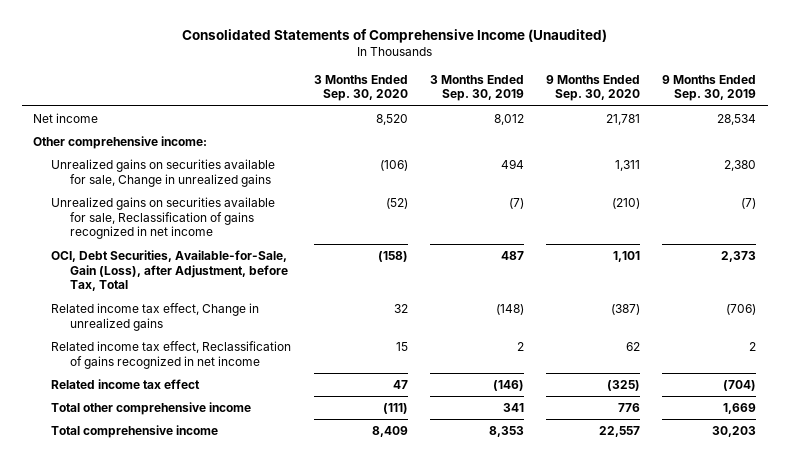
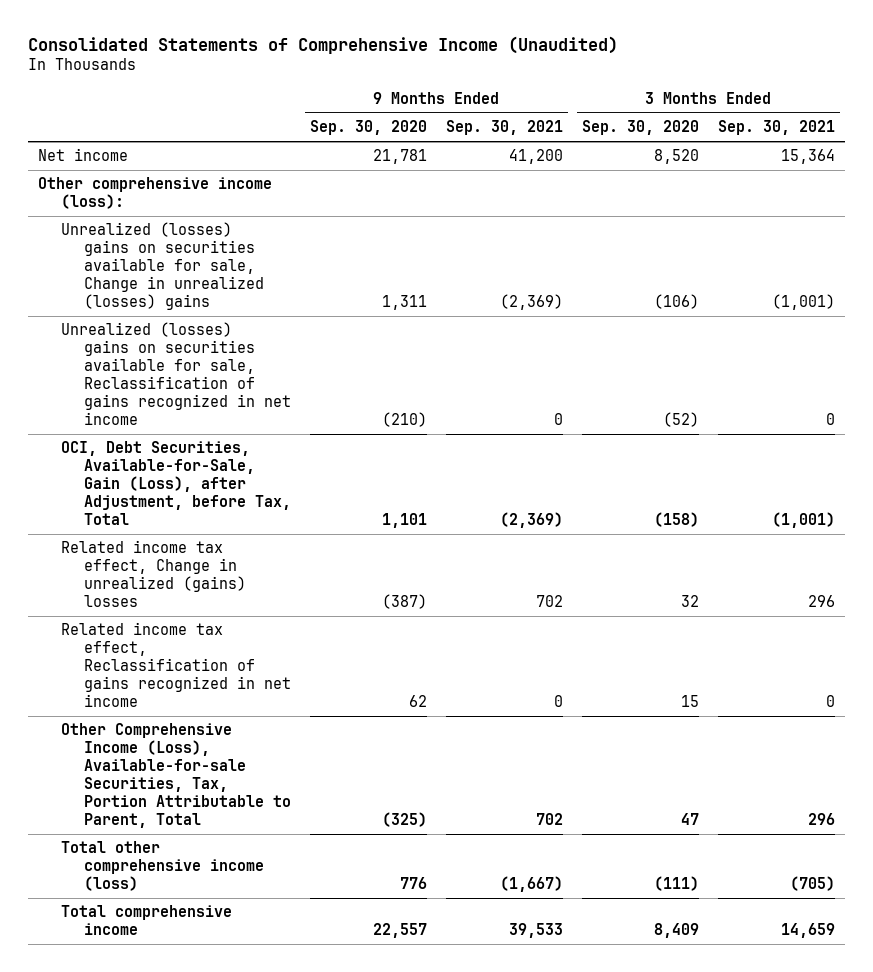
[429,74,524,102] 3 Months Ended Sep. 30, 2019 -> none
[662,74,757,102] 9 Months Ended Sep. 30, 2019 -> none
none -> [445,120,563,136] Sep. 30, 2021
none -> [718,120,836,136] Sep. 30, 2021
[32,135,207,149] Other comprehensive income: -> [37,177,272,210] Other comprehensive income (loss):
[51,158,276,187] Unrealized gains on securities available for sale, Change in unrealized gains -> [60,222,264,310] Unrealized (losses) gains on securities available for sale, Change in unrealized (losses) gains
[51,196,276,240] Unrealized gains on securities available for sale, Reclassification of gains recognized in net income -> [60,322,291,425] Unrealized (losses) gains on securities available for sale, Reclassification of gains recognized in net income
[51,302,260,331] Related income tax effect, Change in unrealized gains -> [60,540,246,608] Related income tax effect, Change in unrealized (gains) losses
[51,378,201,389] Related income tax effect -> [60,723,291,828] Other Comprehensive Income (Loss), Available-for-sale Securities, Tax, Portion Attributable to Parent, Total
[51,401,252,415] Total other comprehensive income -> [60,841,264,892] Total other comprehensive income (loss)

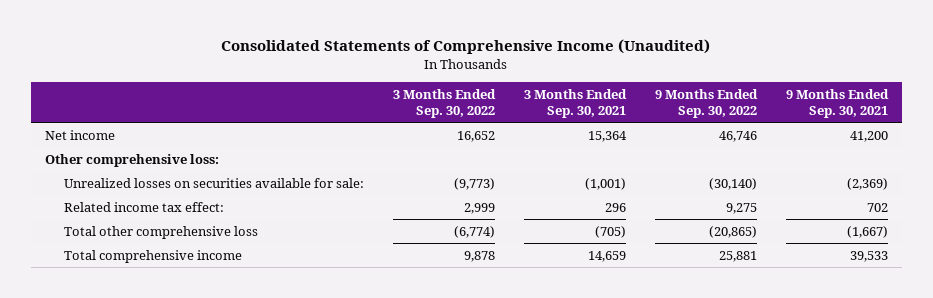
[309,120,427,136] Sep. 30, 2020 -> none
[581,120,699,136] Sep. 30, 2020 -> none
none -> [392,88,496,118] 3 Months Ended Sep. 30, 2022
none -> [654,88,758,118] 9 Months Ended Sep. 30, 2022
[60,322,291,425] Unrealized (losses) gains on securities available for sale, Reclassification of gains recognized in net income -> none
[60,441,291,525] OCI, Debt Securities, Available-for-Sale, Gain (Loss), after Adjustment, before Tax, Total -> none
[60,622,291,707] Related income tax effect, Reclassification of gains recognized in net income -> none
[60,723,291,828] Other Comprehensive Income (Loss), Available-for-sale Securities, Tax, Portion Attributable to Parent, Total -> none
[37,177,272,210] Other comprehensive income (loss): -> [45,153,220,167] Other comprehensive loss:
[60,222,264,310] Unrealized (losses) gains on securities available for sale, Change in unrealized (losses) gains -> [63,177,364,188] Unrealized losses on securities available for sale:
[60,540,246,608] Related income tax effect, Change in unrealized (gains) losses -> [63,201,224,212] Related income tax effect:
[60,841,264,892] Total other comprehensive income (loss) -> [63,225,258,239] Total other comprehensive loss

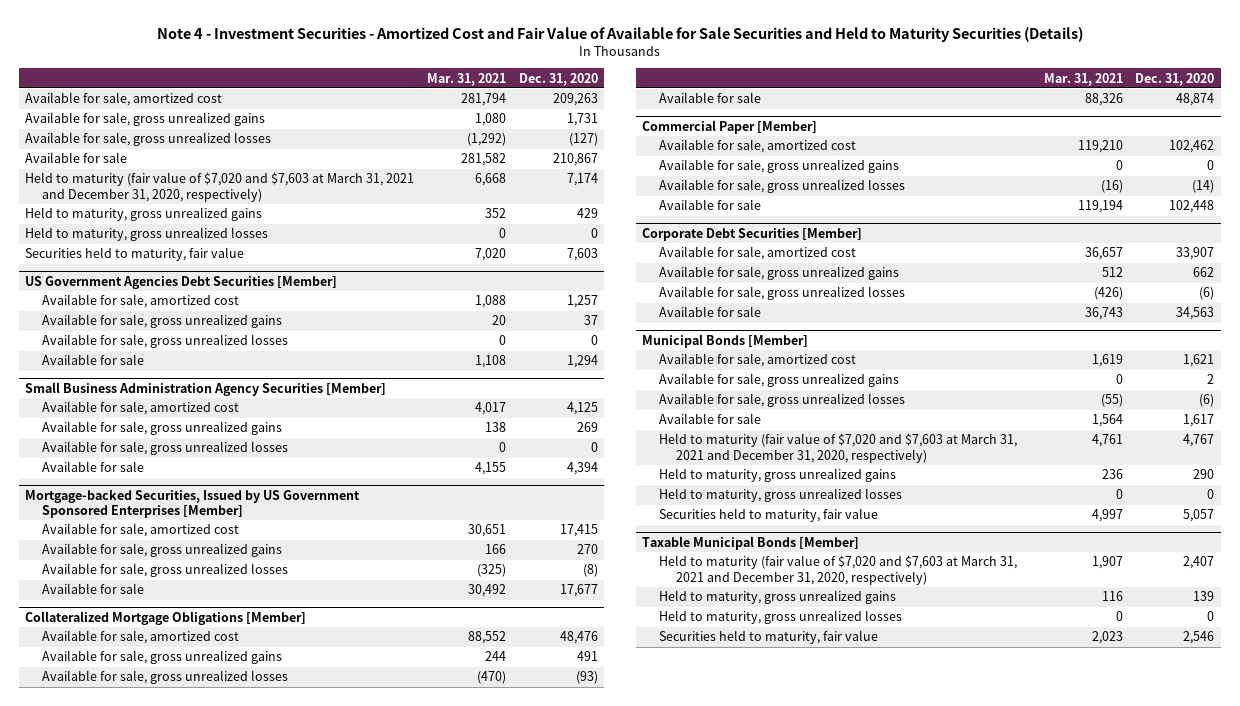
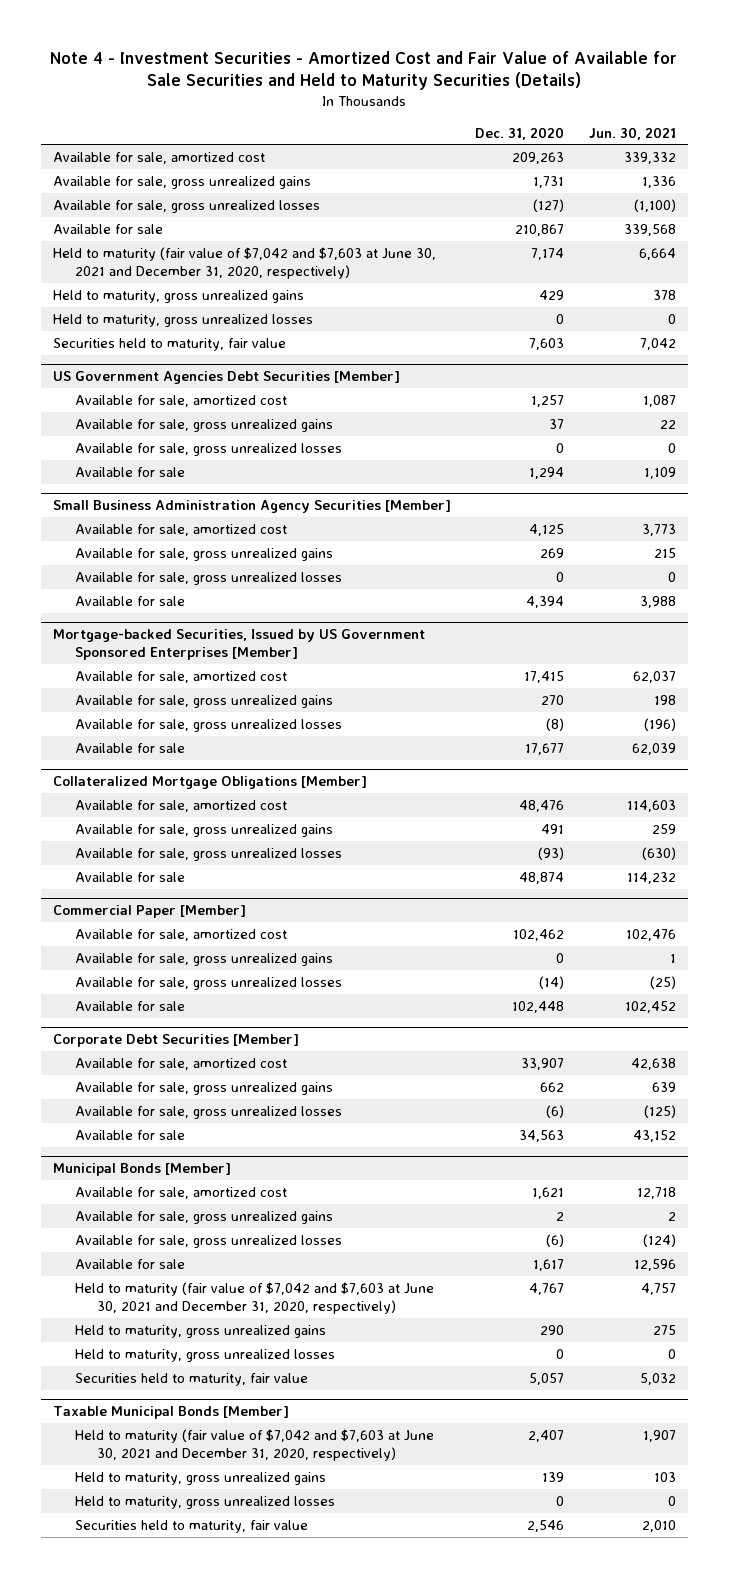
[427,72,507,86] Mar. 31, 2021 -> none
none -> [588,126,676,140] Jun. 30, 2021
[25,172,415,202] Held to maturity (fair value of $7,020 and $7,603 at March 31, 2021 and December 31, 2020, respectively) -> [52,246,436,279] Held to maturity (fair value of $7,042 and $7,603 at June 30, 2021 and December 31, 2020, respectively)
[659,433,1018,463] Held to maturity (fair value of $7,020 and $7,603 at March 31, 2021 and December 31, 2020, respectively) -> [74,1281,434,1314] Held to maturity (fair value of $7,042 and $7,603 at June 30, 2021 and December 31, 2020, respectively)
[659,555,1018,585] Held to maturity (fair value of $7,020 and $7,603 at March 31, 2021 and December 31, 2020, respectively) -> [74,1428,434,1461] Held to maturity (fair value of $7,042 and $7,603 at June 30, 2021 and December 31, 2020, respectively)

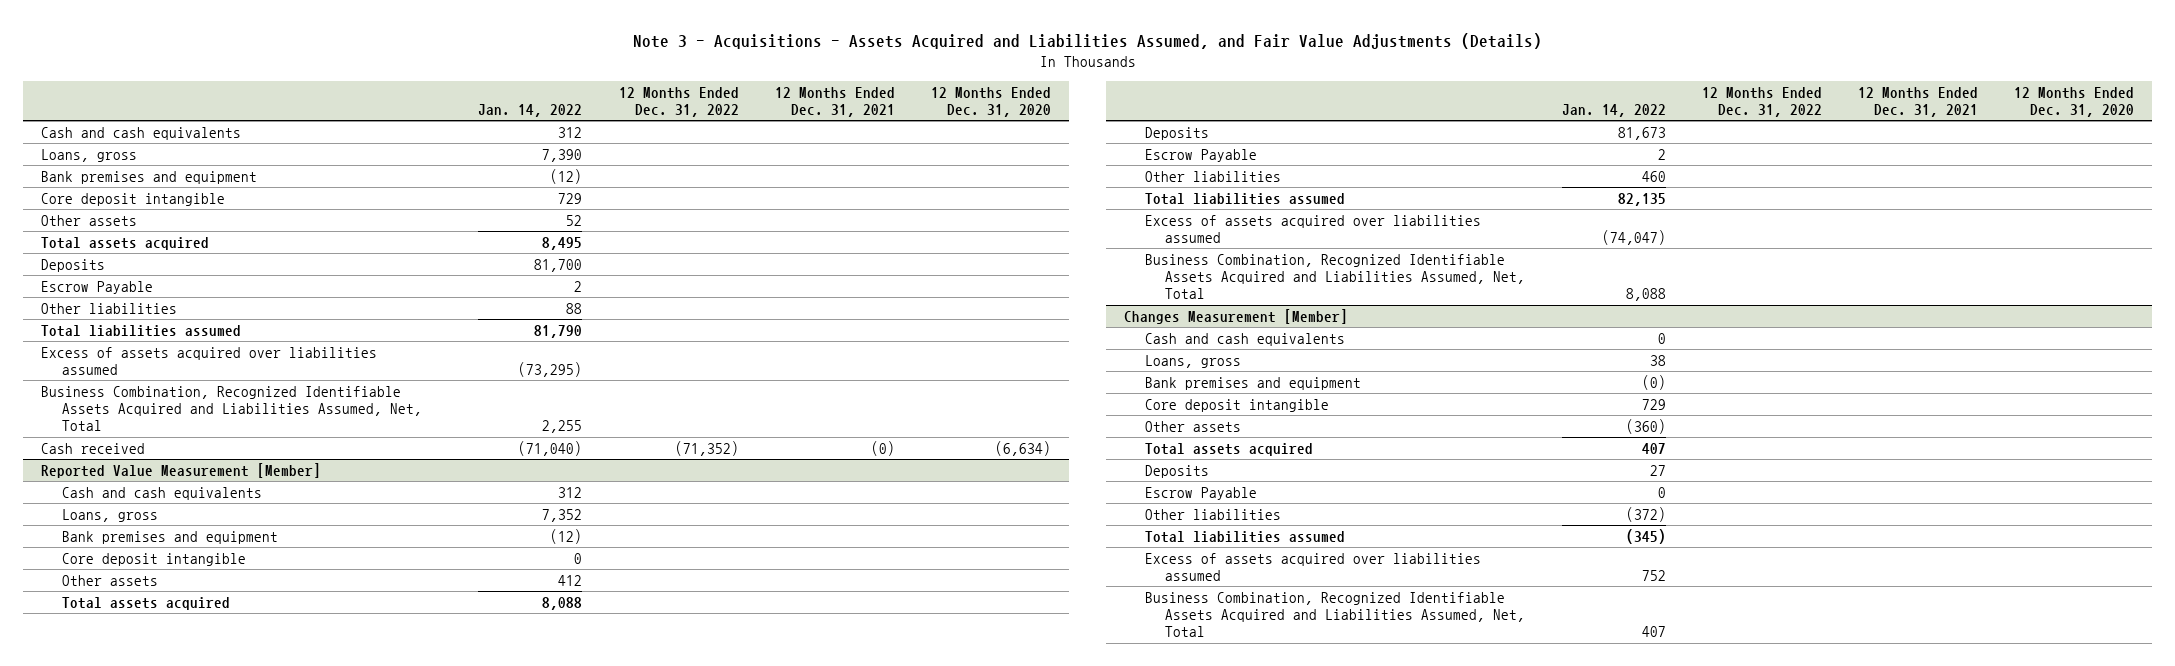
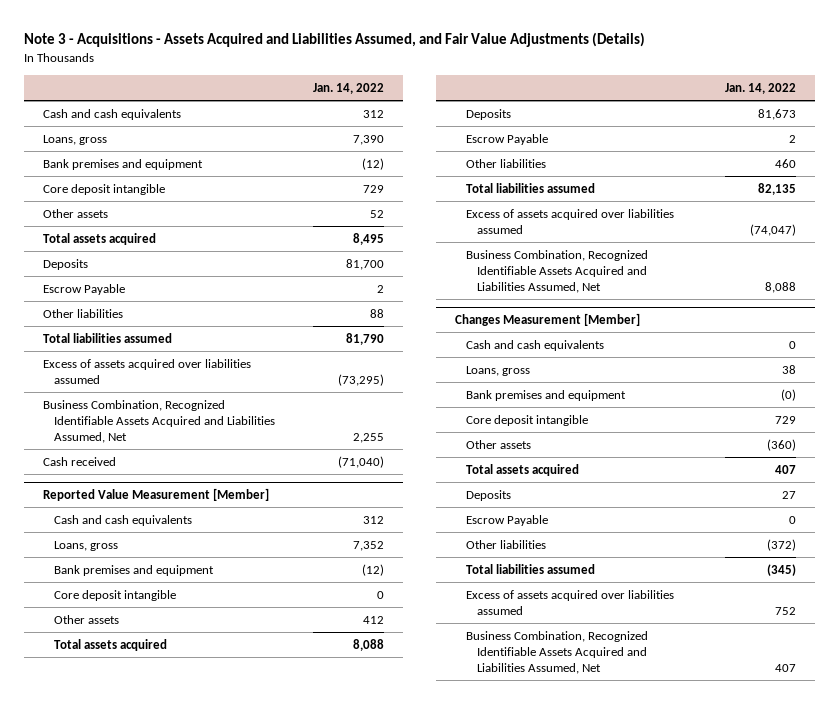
[618,86,739,118] 12 Months Ended Dec. 31, 2022 -> none
[774,86,895,118] 12 Months Ended Dec. 31, 2021 -> none
[930,86,1051,118] 12 Months Ended Dec. 31, 2020 -> none
[40,385,422,432] Business Combination, Recognized Identifiable Assets Acquired and Liabilities Assumed, Net, Total -> [43,399,276,444] Business Combination, Recognized Identifiable Assets Acquired and Liabilities Assumed, Net
[1144,253,1526,300] Business Combination, Recognized Identifiable Assets Acquired and Liabilities Assumed, Net, Total -> [466,249,649,294] Business Combination, Recognized Identifiable Assets Acquired and Liabilities Assumed, Net
[1144,591,1526,638] Business Combination, Recognized Identifiable Assets Acquired and Liabilities Assumed, Net, Total -> [466,630,649,675] Business Combination, Recognized Identifiable Assets Acquired and Liabilities Assumed, Net

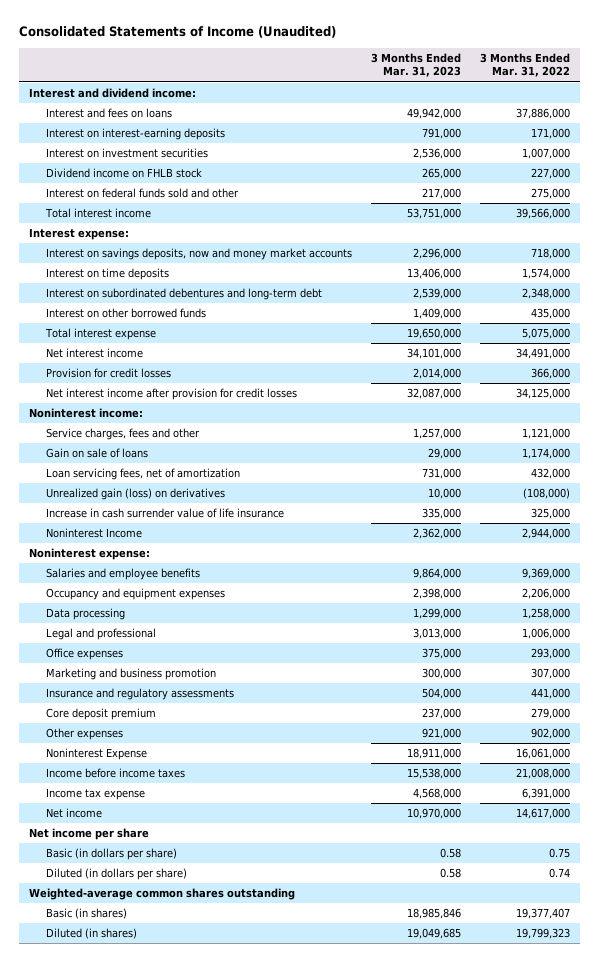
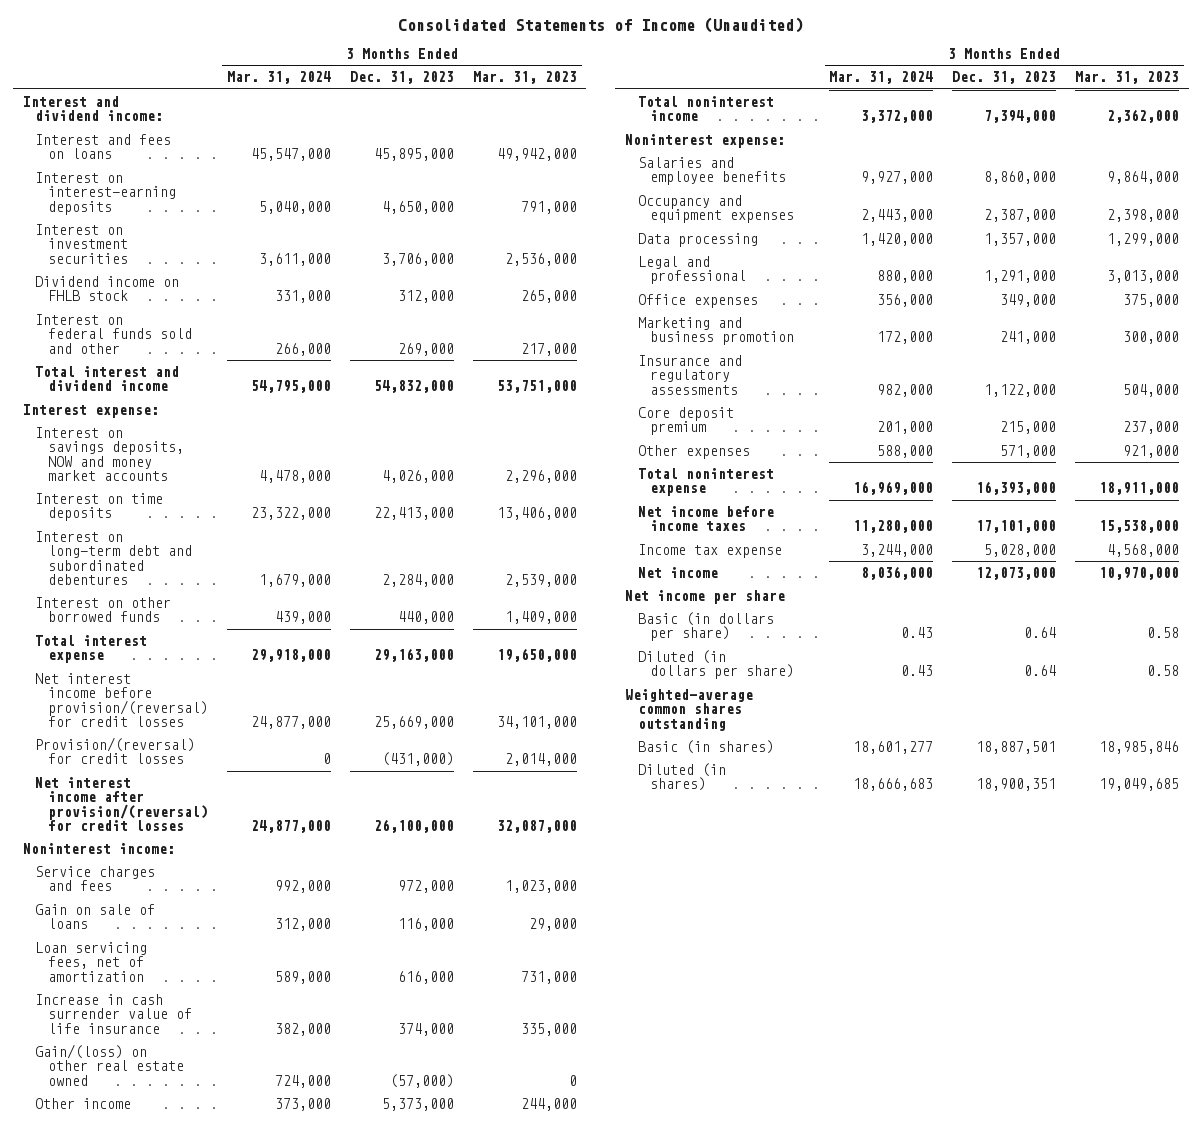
[480,52,571,78] 3 Months Ended Mar. 31, 2022 -> none
none -> [227,71,332,85] Mar. 31, 2024
none -> [350,71,455,85] Dec. 31, 2023
[45,208,152,219] Total interest income -> [35,365,180,392] Total interest and dividend income
[46,248,353,261] Interest on savings deposits, now and money market accounts -> [35,426,185,482] Interest on savings deposits, NOW and money market accounts
[46,288,323,301] Interest on subordinated debentures and long-term debt -> [35,530,193,586] Interest on long-term debt and subordinated debentures
[46,348,144,359] Net interest income -> [35,672,209,728] Net interest income before provision/(reversal) for credit losses
[46,368,172,379] Provision for credit losses -> [35,736,196,765] Provision/(reversal) for credit losses
[46,388,298,401] Net interest income after provision for credit losses -> [35,776,209,832] Net interest income after provision/(reversal) for credit losses
[46,428,201,441] Service charges, fees and other -> [35,865,156,892] Service charges and fees
[413,428,462,440] 1,257,000 -> [504,880,577,894] 1,023,000
[46,488,226,501] Unrealized gain (loss) on derivatives -> none
none -> [35,1043,185,1086] Gain/(loss) on other real estate owned
none -> [35,1097,132,1109] Other income
[46,528,143,539] Noninterest Income -> [637,95,774,122] Total noninterest income
[46,748,148,761] Noninterest Expense -> [637,467,774,497] Total noninterest expense
[46,768,186,779] Income before income taxes -> [637,505,774,532] Net income before income taxes

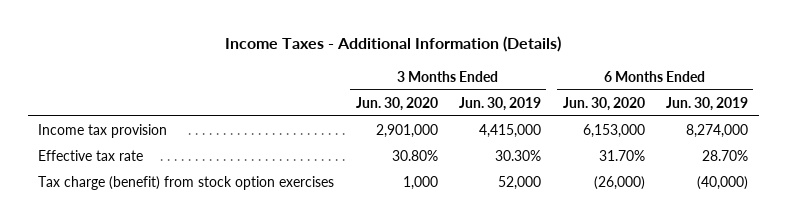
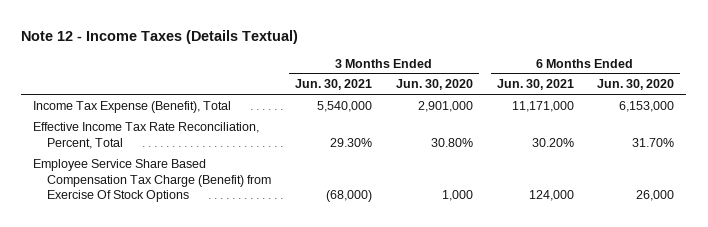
[225,36,562,53] Income Taxes - Additional Information (Details) -> [21,29,299,44] Note 12 - Income Taxes (Details Textual)
[459,96,542,111] Jun. 30, 2019 -> none
[665,96,748,111] Jun. 30, 2019 -> none
none -> [295,79,373,91] Jun. 30, 2021
none -> [496,79,574,91] Jun. 30, 2021
[38,124,168,139] Income tax provision -> [33,100,232,113] Income Tax Expense (Benefit), Total
[38,150,144,162] Effective tax rate -> [33,121,260,149] Effective Income Tax Rate Reconciliation, Percent, Total
[38,176,335,191] Tax charge (benefit) from stock option exercises -> [33,158,272,203] Employee Service Share Based Compensation Tax Charge (Benefit) from Exercise Of Stock Options
[593,176,645,191] (26,000) -> [636,190,675,202] 26,000

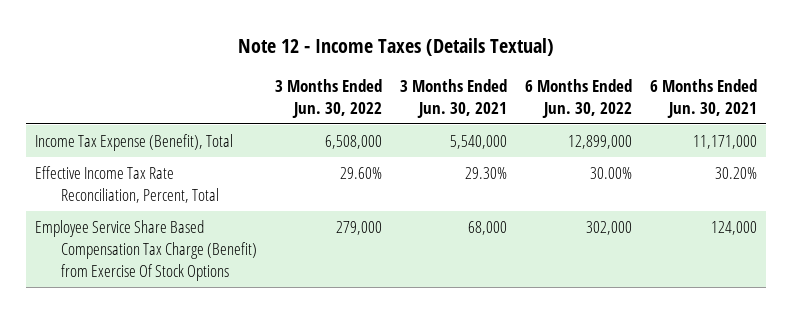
[395,79,473,91] Jun. 30, 2020 -> none
[597,79,675,91] Jun. 30, 2020 -> none
none -> [275,78,383,118] 3 Months Ended Jun. 30, 2022
none -> [525,78,633,118] 6 Months Ended Jun. 30, 2022
[326,190,373,203] (68,000) -> [468,220,508,235] 68,000

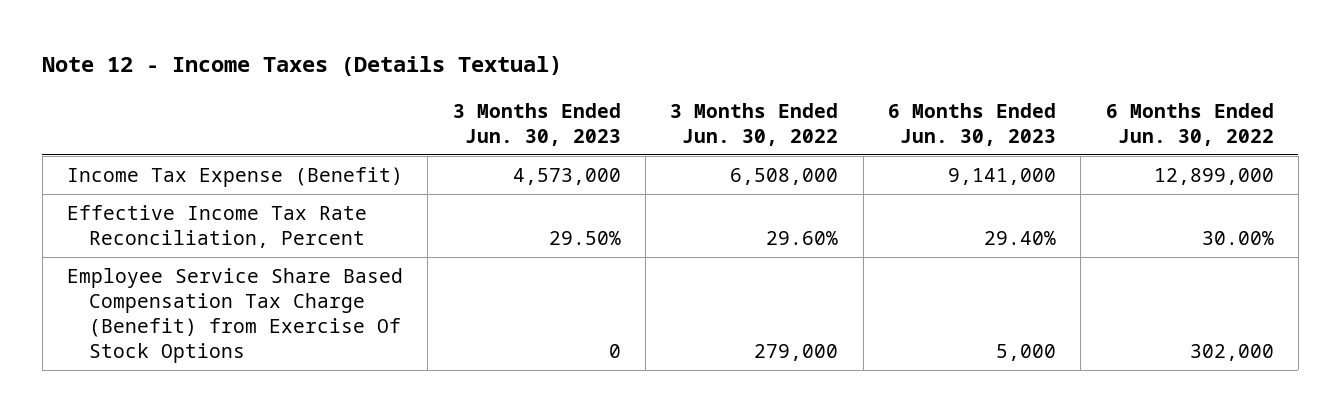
[400,78,508,118] 3 Months Ended Jun. 30, 2021 -> none
[650,78,758,118] 6 Months Ended Jun. 30, 2021 -> none
none -> [452,102,621,146] 3 Months Ended Jun. 30, 2023
none -> [887,102,1056,146] 6 Months Ended Jun. 30, 2023
[35,133,234,151] Income Tax Expense (Benefit), Total -> [66,167,403,188] Income Tax Expense (Benefit)
[35,165,220,203] Effective Income Tax Rate Reconciliation, Percent, Total -> [66,205,367,249] Effective Income Tax Rate Reconciliation, Percent

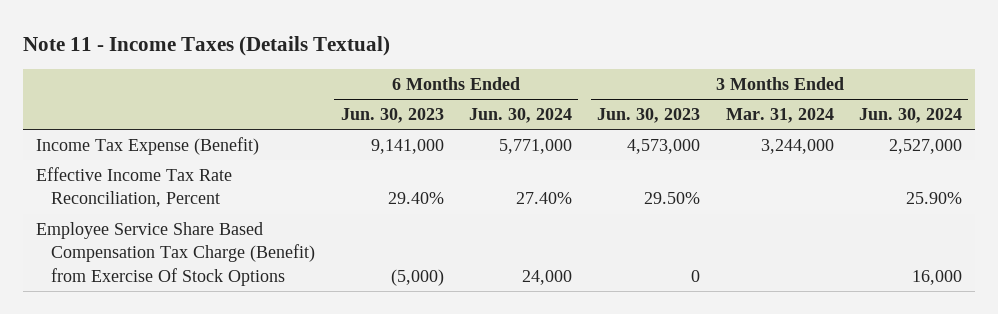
[42,56,563,77] Note 12 - Income Taxes (Details Textual) -> [22,35,390,56] Note 11 - Income Taxes (Details Textual)
[670,102,839,146] 3 Months Ended Jun. 30, 2022 -> none
[1105,102,1274,146] 6 Months Ended Jun. 30, 2022 -> none
none -> [469,108,573,124] Jun. 30, 2024
none -> [725,108,834,124] Mar. 31, 2024
none -> [858,108,962,124] Jun. 30, 2024
[995,344,1056,362] 5,000 -> [390,268,444,286] (5,000)

